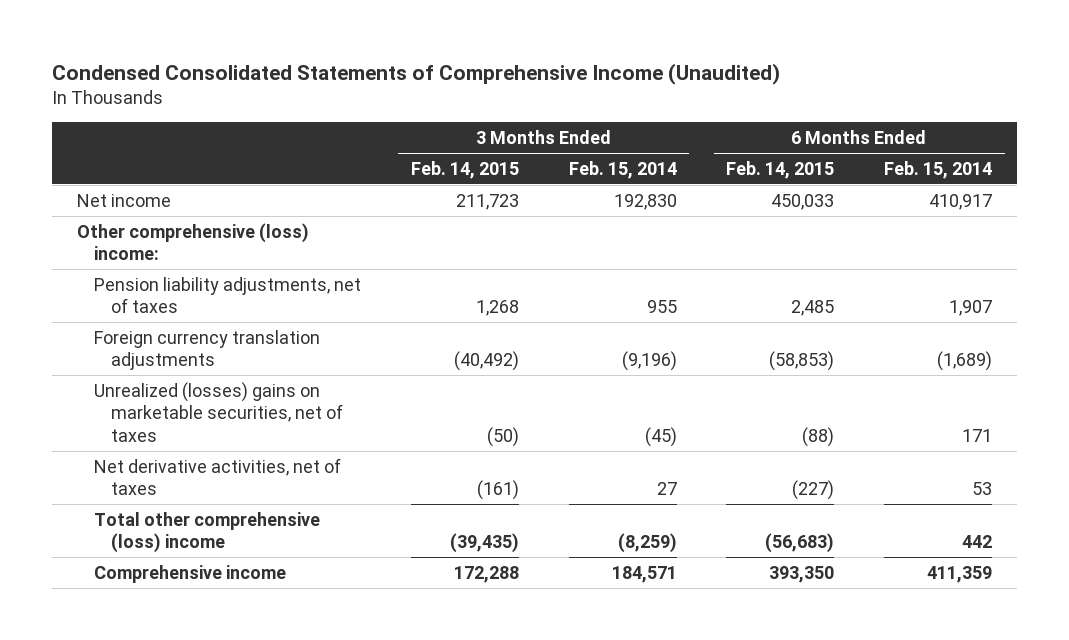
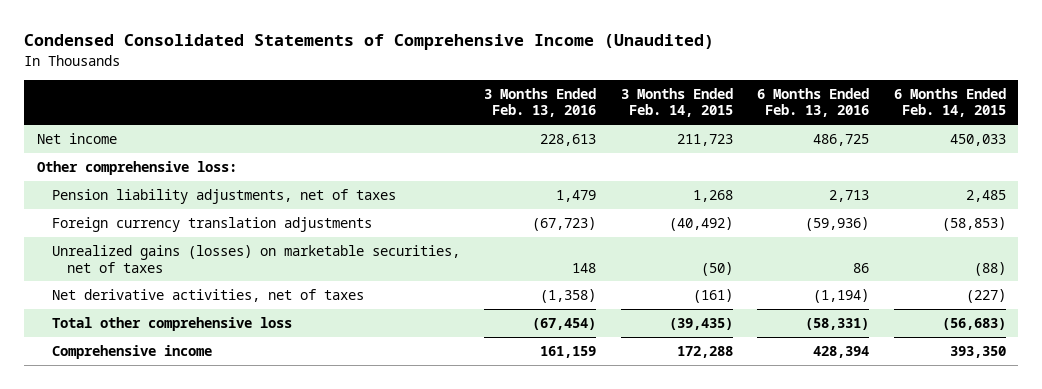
[568,160,677,179] Feb. 15, 2014 -> none
[884,160,993,179] Feb. 15, 2014 -> none
none -> [484,87,597,118] 3 Months Ended Feb. 13, 2016
none -> [757,87,870,118] 6 Months Ended Feb. 13, 2016
[76,222,309,261] Other comprehensive (loss) income: -> [36,160,237,175] Other comprehensive loss:
[93,381,343,443] Unrealized (losses) gains on marketable securities, net of taxes -> [51,244,460,273] Unrealized gains (losses) on marketable securities, net of taxes
[93,511,320,554] Total other comprehensive (loss) income -> [51,316,292,331] Total other comprehensive loss

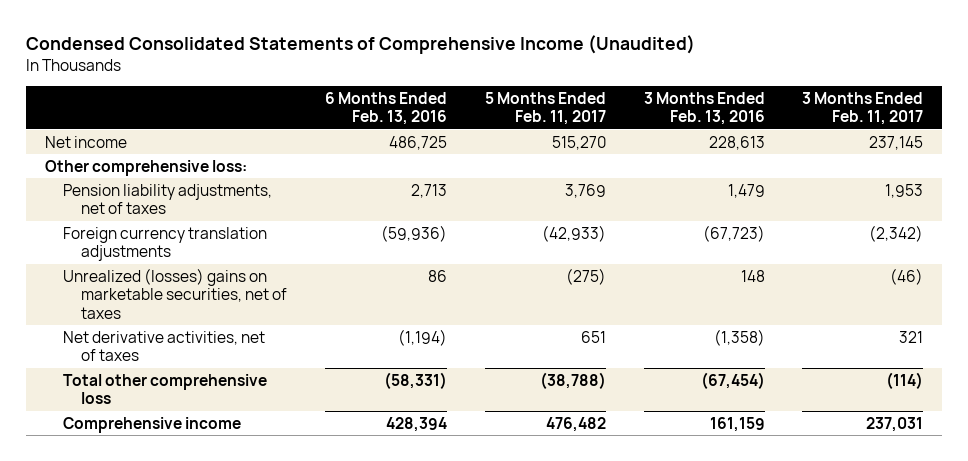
[620,87,733,118] 3 Months Ended Feb. 14, 2015 -> none
[893,87,1006,118] 6 Months Ended Feb. 14, 2015 -> none
none -> [484,91,606,126] 5 Months Ended Feb. 11, 2017
none -> [802,91,924,126] 3 Months Ended Feb. 11, 2017
[51,244,460,273] Unrealized gains (losses) on marketable securities, net of taxes -> [63,267,288,319] Unrealized (losses) gains on marketable securities, net of taxes

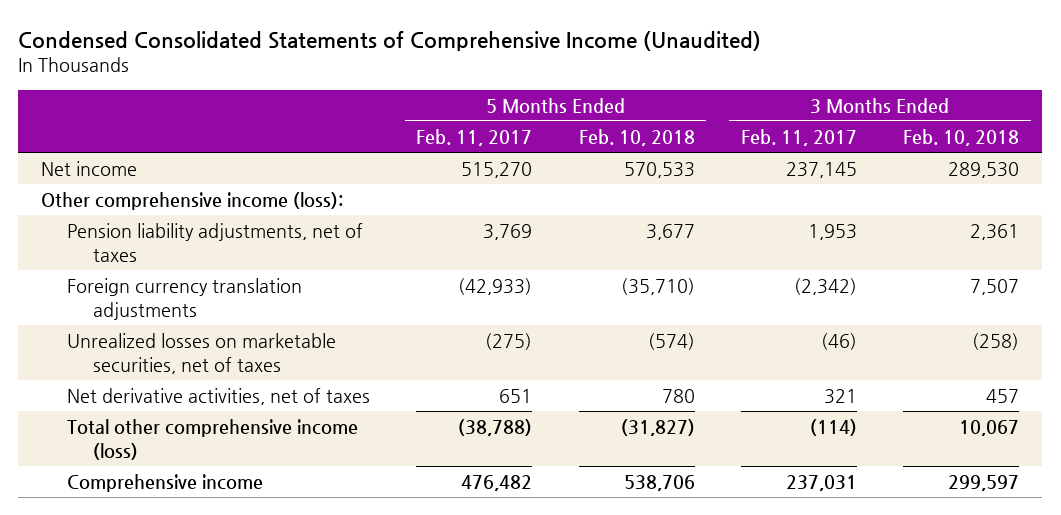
[325,91,448,126] 6 Months Ended Feb. 13, 2016 -> none
[643,91,765,126] 3 Months Ended Feb. 13, 2016 -> none
none -> [578,129,695,147] Feb. 10, 2018
none -> [903,129,1020,147] Feb. 10, 2018
[45,159,248,176] Other comprehensive loss: -> [41,192,344,211] Other comprehensive income (loss):
[63,267,288,319] Unrealized (losses) gains on marketable securities, net of taxes -> [67,333,337,374] Unrealized losses on marketable securities, net of taxes
[63,373,268,405] Total other comprehensive loss -> [67,419,359,460] Total other comprehensive income (loss)

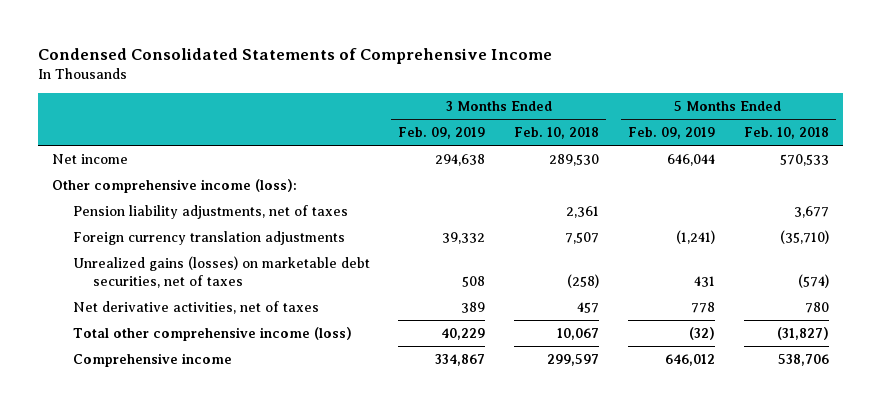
[18,30,762,51] Condensed Consolidated Statements of Comprehensive Income (Unaudited) -> [37,47,552,64] Condensed Consolidated Statements of Comprehensive Income
[416,129,533,147] Feb. 11, 2017 -> none
[740,129,857,147] Feb. 11, 2017 -> none
none -> [398,127,486,140] Feb. 09, 2019
none -> [627,127,715,140] Feb. 09, 2019
[67,333,337,374] Unrealized losses on marketable securities, net of taxes -> [72,255,370,288] Unrealized gains (losses) on marketable debt securities, net of taxes

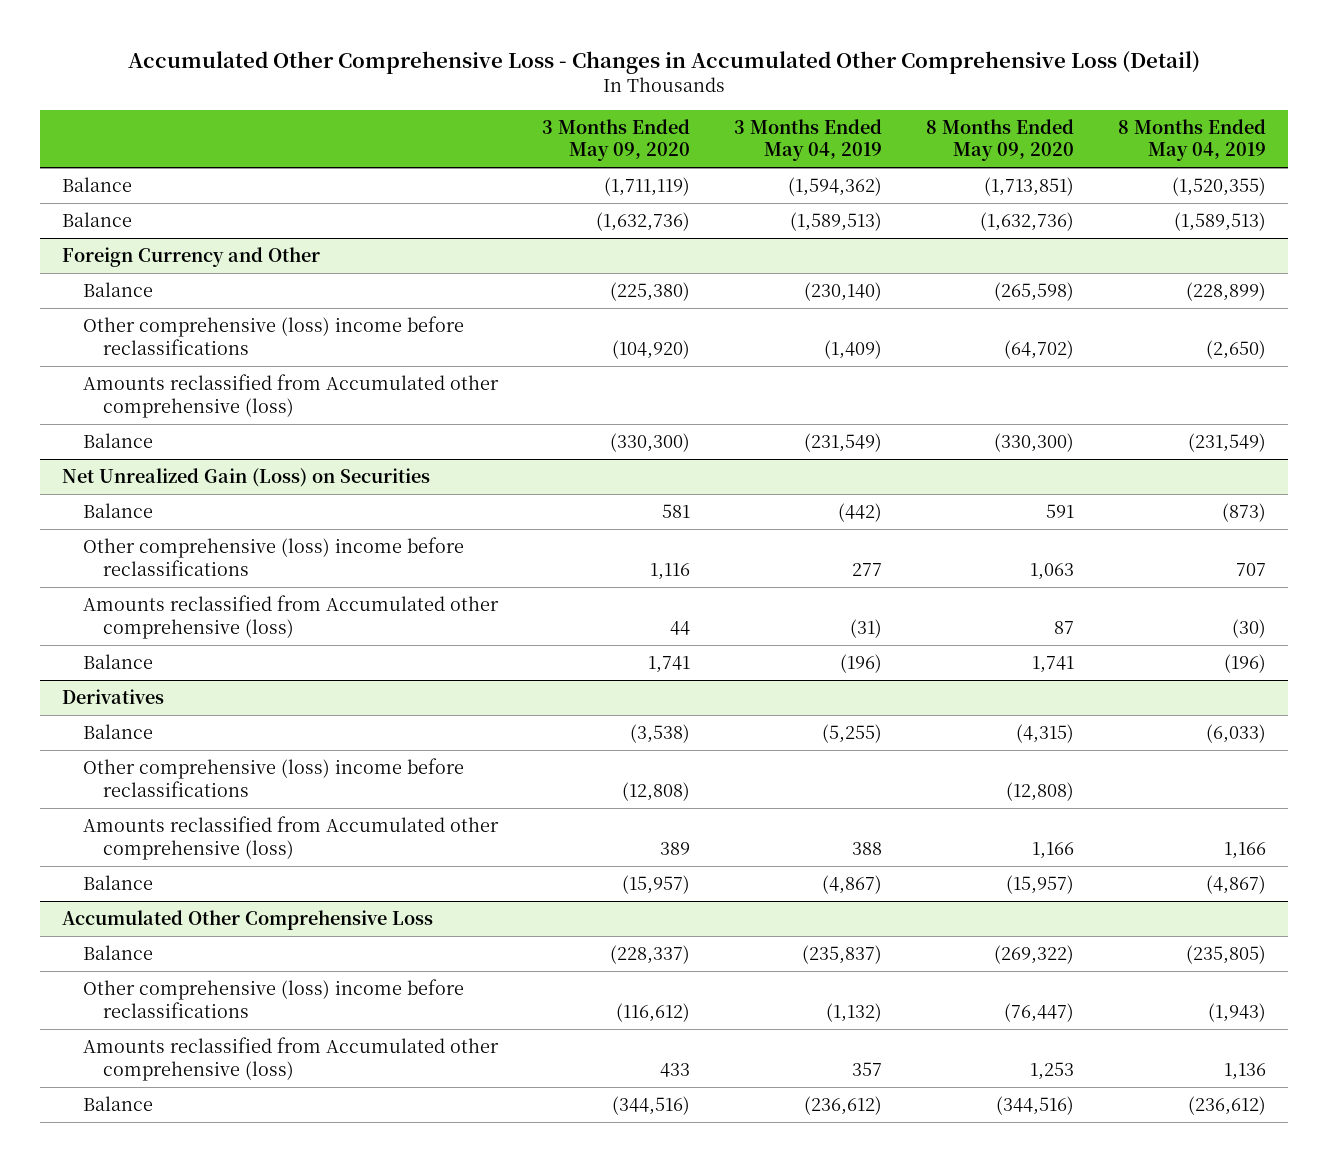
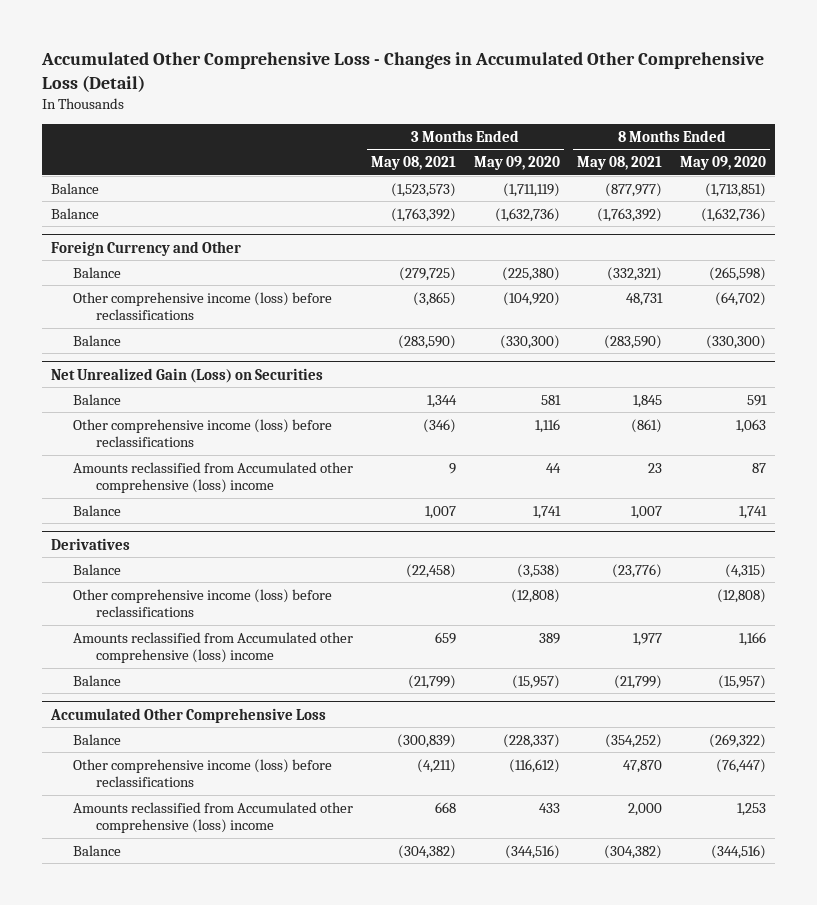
[733,118,882,162] 3 Months Ended May 04, 2019 -> none
[1118,118,1267,162] 8 Months Ended May 04, 2019 -> none
none -> [371,156,457,171] May 08, 2021
none -> [577,156,663,171] May 08, 2021
[82,374,499,418] Amounts reclassified from Accumulated other comprehensive (loss) -> none
[82,316,464,355] Other comprehensive (loss) income before reclassifications -> [73,291,333,321] Other comprehensive income (loss) before reclassifications
[82,537,464,576] Other comprehensive (loss) income before reclassifications -> [73,418,333,448] Other comprehensive income (loss) before reclassifications
[82,595,499,639] Amounts reclassified from Accumulated other comprehensive (loss) -> [73,461,354,494] Amounts reclassified from Accumulated other comprehensive (loss) income
[82,758,464,797] Other comprehensive (loss) income before reclassifications -> [73,588,333,618] Other comprehensive income (loss) before reclassifications
[82,816,499,860] Amounts reclassified from Accumulated other comprehensive (loss) -> [73,631,354,664] Amounts reclassified from Accumulated other comprehensive (loss) income
[82,979,464,1018] Other comprehensive (loss) income before reclassifications -> [73,758,333,788] Other comprehensive income (loss) before reclassifications
[82,1037,499,1081] Amounts reclassified from Accumulated other comprehensive (loss) -> [73,801,354,834] Amounts reclassified from Accumulated other comprehensive (loss) income

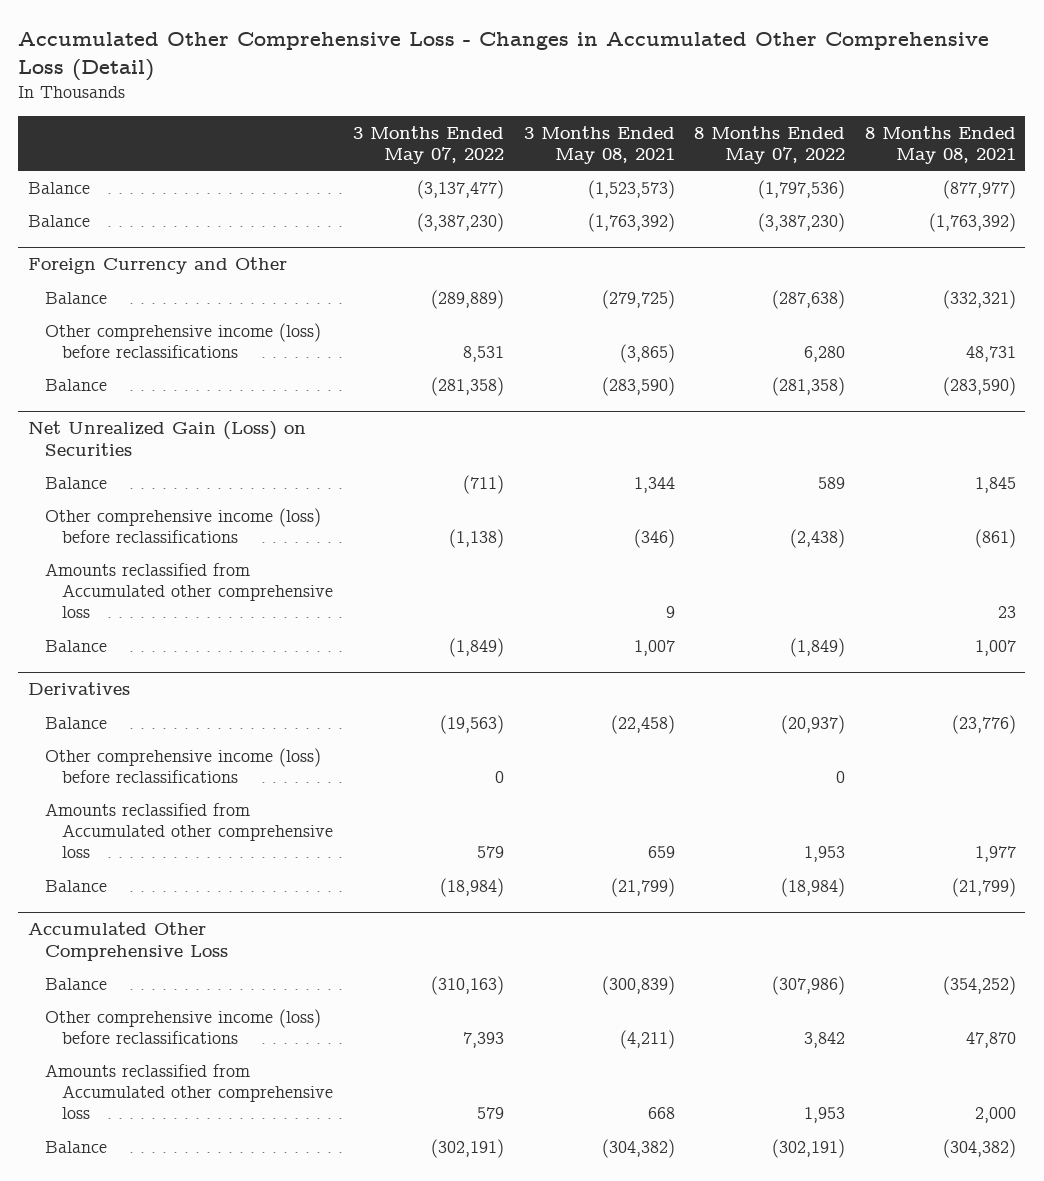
[473,156,560,171] May 09, 2020 -> none
[679,156,766,171] May 09, 2020 -> none
none -> [352,125,504,164] 3 Months Ended May 07, 2022
none -> [694,125,846,164] 8 Months Ended May 07, 2022
[73,461,354,494] Amounts reclassified from Accumulated other comprehensive (loss) income -> [45,562,334,619] Amounts reclassified from Accumulated other comprehensive loss
[73,631,354,664] Amounts reclassified from Accumulated other comprehensive (loss) income -> [45,802,334,859] Amounts reclassified from Accumulated other comprehensive loss
[73,801,354,834] Amounts reclassified from Accumulated other comprehensive (loss) income -> [45,1063,334,1120] Amounts reclassified from Accumulated other comprehensive loss

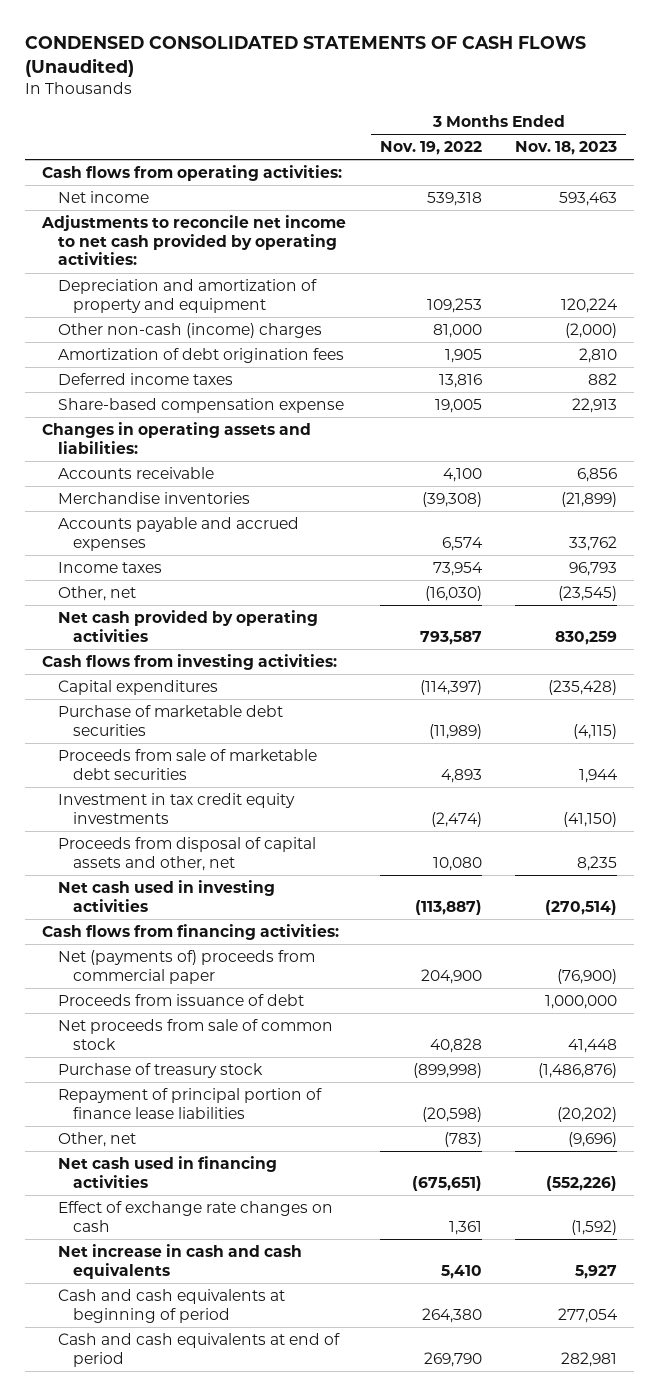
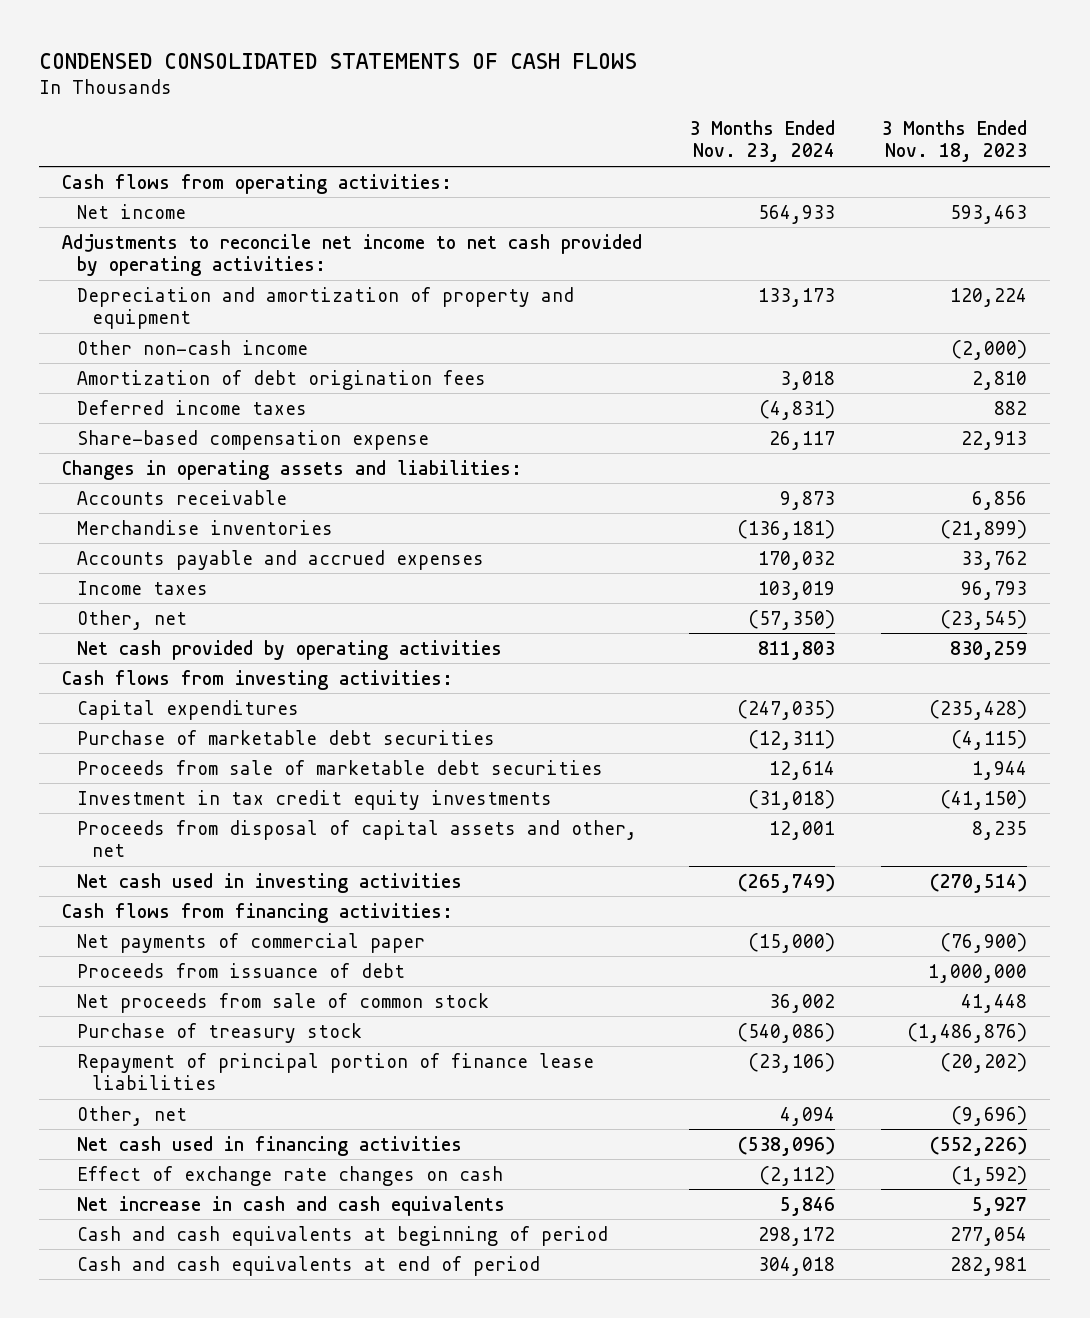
[25,36,587,78] CONDENSED CONSOLIDATED STATEMENTS OF CASH FLOWS (Unaudited) -> [39,52,638,69] CONDENSED CONSOLIDATED STATEMENTS OF CASH FLOWS
[379,141,482,156] Nov. 19, 2022 -> none
none -> [688,119,835,163] 3 Months Ended Nov. 23, 2024
[57,322,322,338] Other non-cash (income) charges -> [77,339,309,355] Other non-cash income
[57,949,315,984] Net (payments of) proceeds from commercial paper -> [77,932,426,953] Net payments of commercial paper

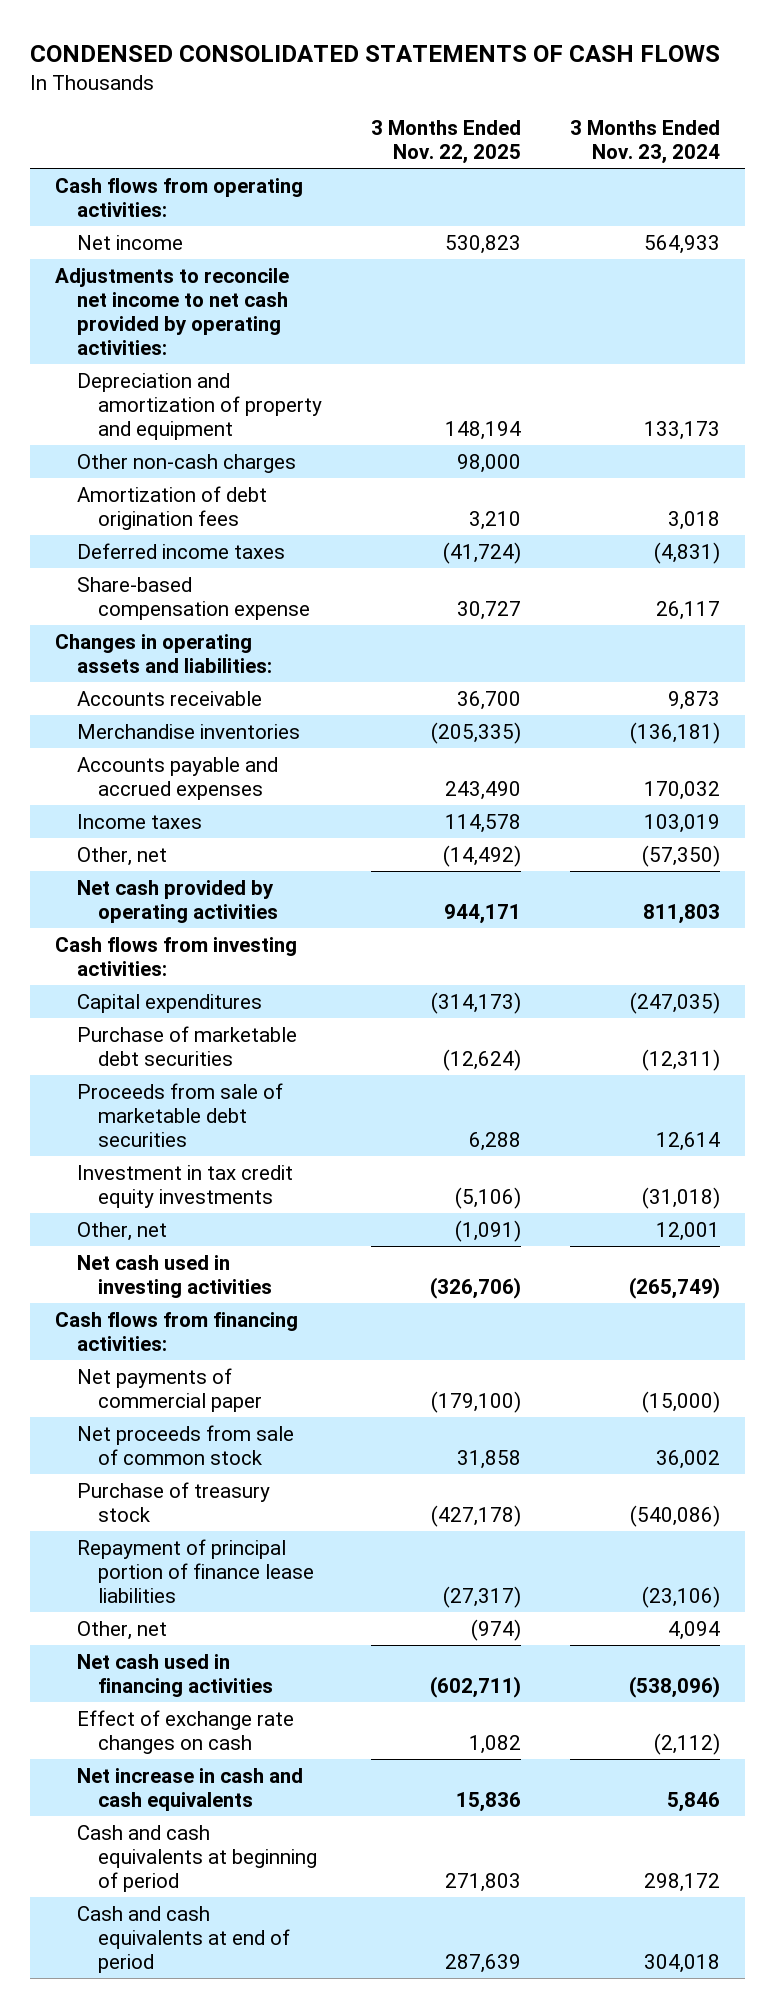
[881,119,1028,163] 3 Months Ended Nov. 18, 2023 -> none
none -> [371,119,522,165] 3 Months Ended Nov. 22, 2025
[77,339,309,355] Other non-cash income -> [76,453,296,473] Other non-cash charges
[77,819,638,858] Proceeds from disposal of capital assets and other, net -> [76,1221,167,1241] Other, net
[77,962,406,978] Proceeds from issuance of debt -> none

